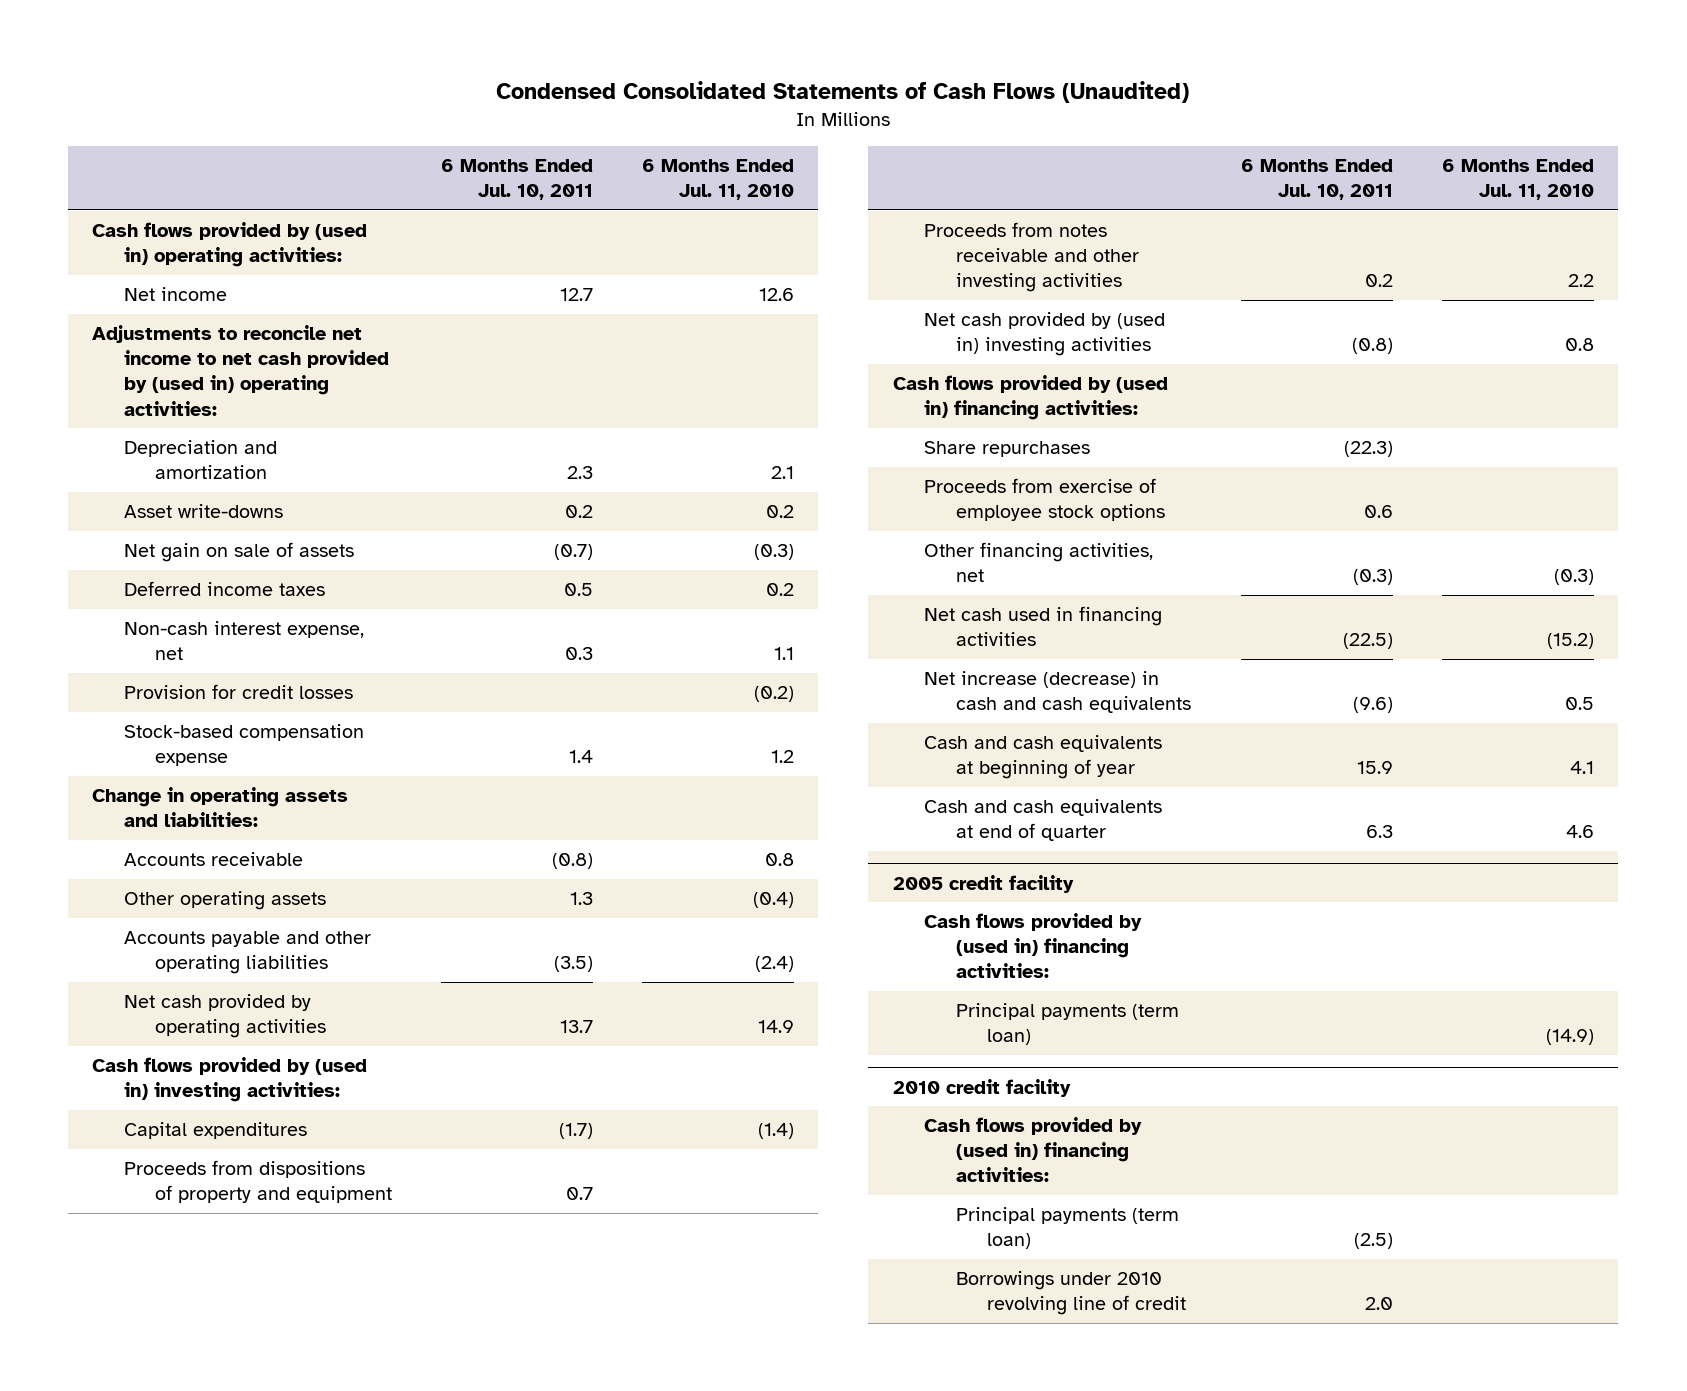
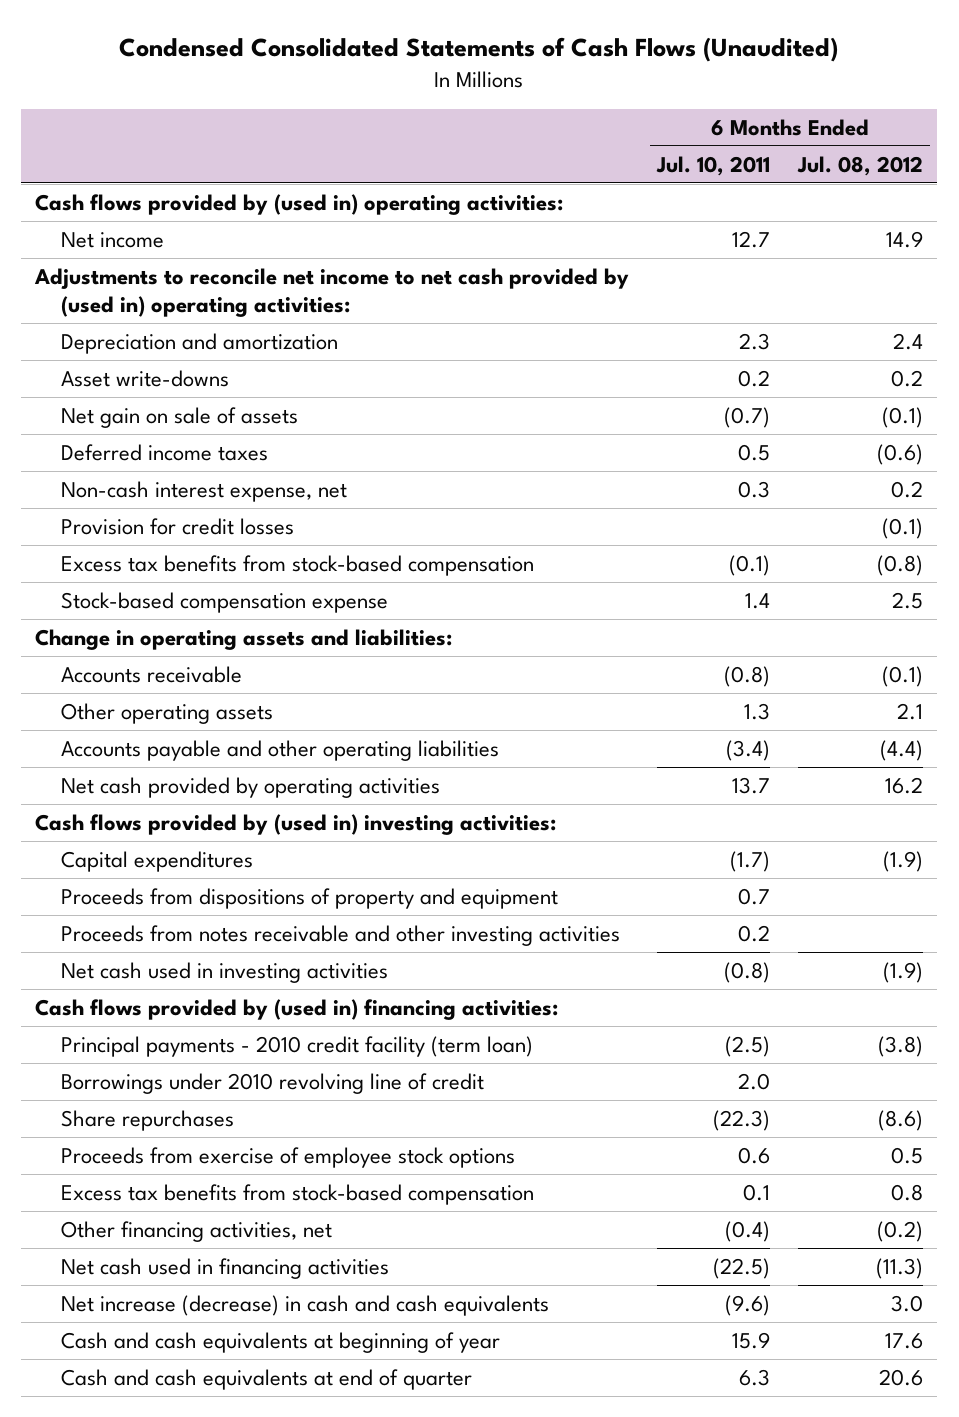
[641,159,794,201] 6 Months Ended Jul. 11, 2010 -> none
none -> [797,155,924,176] Jul. 08, 2012
none -> [60,554,534,576] Excess tax benefits from stock-based compensation
[554,956,594,973] (3.5) -> [726,739,771,761] (3.4)
[924,312,1166,357] Net cash provided by (used in) investing activities -> [60,961,388,983] Net cash used in investing activities
none -> [60,1035,533,1057] Principal payments - 2010 credit facility (term loan)
none -> [60,1072,484,1094] Borrowings under 2010 revolving line of credit
none -> [60,1183,534,1205] Excess tax benefits from stock-based compensation
[1353,569,1394,586] (0.3) -> [725,1220,771,1242] (0.4)
[892,874,1074,893] 2005 credit facility -> none
[924,913,1143,979] Cash flows provided by (used in) financing activities: -> none
[955,1003,1179,1046] Principal payments (term loan) -> none
[892,1078,1071,1097] 2010 credit facility -> none
[924,1117,1143,1183] Cash flows provided by (used in) financing activities: -> none
[955,1207,1179,1250] Principal payments (term loan) -> none
[955,1271,1187,1316] Borrowings under 2010 revolving line of credit -> none

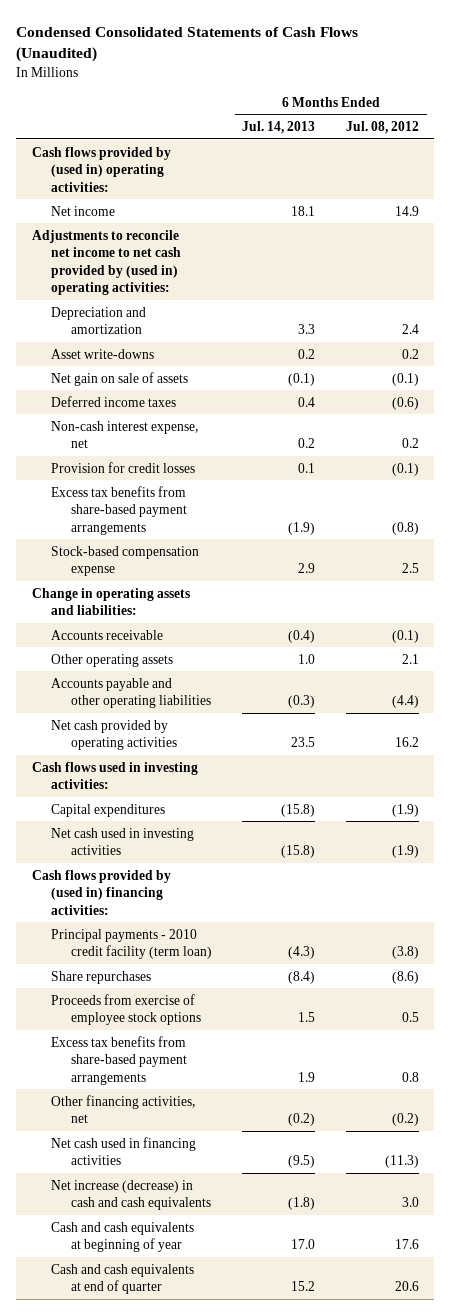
[656,155,771,176] Jul. 10, 2011 -> none
none -> [242,121,316,135] Jul. 14, 2013
[60,554,534,576] Excess tax benefits from stock-based compensation -> [51,485,187,535] Excess tax benefits from share-based payment arrangements
[35,813,557,835] Cash flows provided by (used in) investing activities: -> [31,761,198,790] Cash flows used in investing activities:
[60,887,558,909] Proceeds from dispositions of property and equipment -> none
[60,924,620,946] Proceeds from notes receivable and other investing activities -> none
[60,1072,484,1094] Borrowings under 2010 revolving line of credit -> none
[60,1183,534,1205] Excess tax benefits from stock-based compensation -> [51,1035,187,1085] Excess tax benefits from share-based payment arrangements

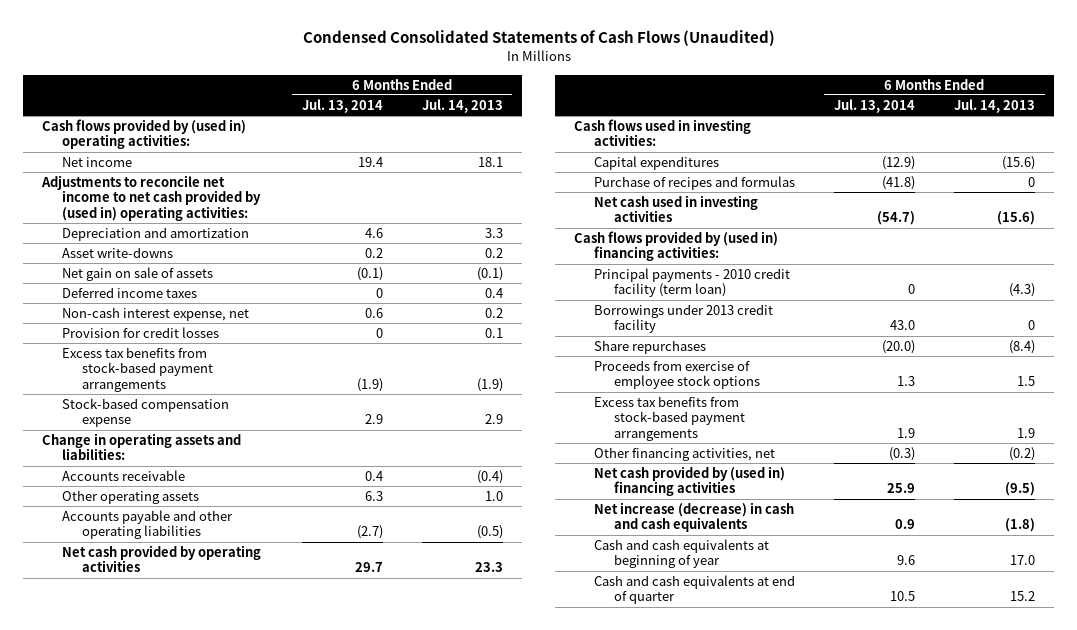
[345,121,419,135] Jul. 08, 2012 -> none
none -> [301,98,383,113] Jul. 13, 2014
[51,485,187,535] Excess tax benefits from share-based payment arrangements -> [61,346,213,392] Excess tax benefits from stock-based payment arrangements
[288,695,316,709] (0.3) -> [476,525,503,540] (0.5)
[291,737,316,748] 23.5 -> [474,562,503,573] 23.3
[281,803,316,817] (15.8) -> [1001,155,1035,170] (15.6)
none -> [594,175,796,190] Purchase of recipes and formulas
[281,845,316,859] (15.8) -> [996,211,1035,226] (15.6)
none -> [594,303,774,334] Borrowings under 2013 credit facility
[51,1035,187,1085] Excess tax benefits from share-based payment arrangements -> [594,395,745,441] Excess tax benefits from stock-based payment arrangements
[51,1136,197,1166] Net cash used in financing activities -> [594,465,786,497] Net cash provided by (used in) financing activities

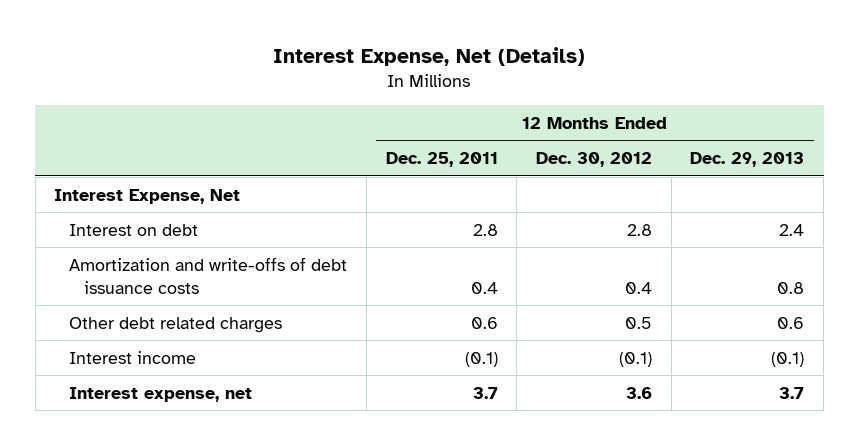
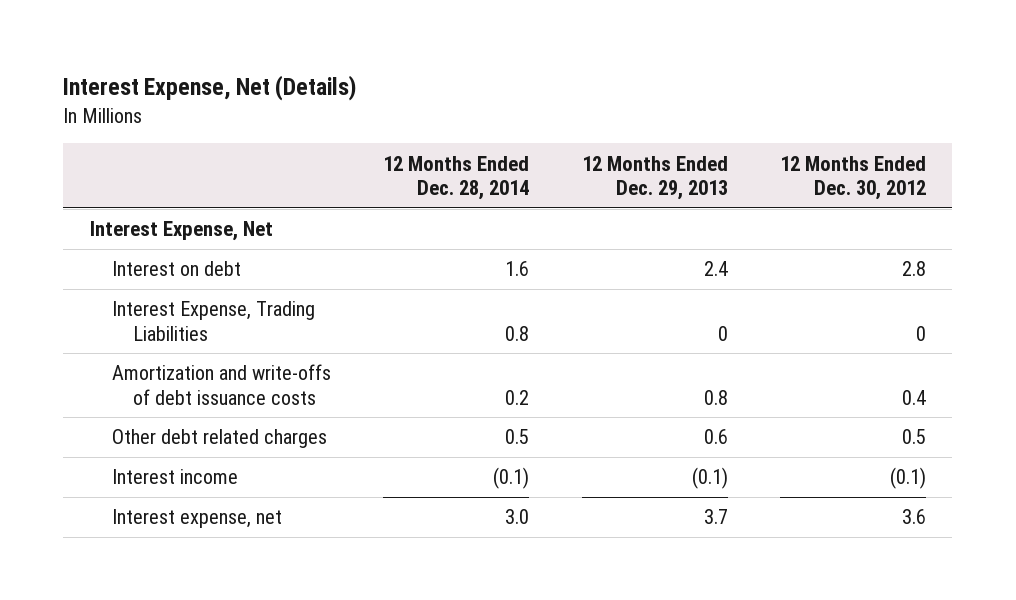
[385,151,498,167] Dec. 25, 2011 -> none
none -> [383,155,530,201] 12 Months Ended Dec. 28, 2014
none -> [111,301,315,341] Interest Expense, Trading Liabilities

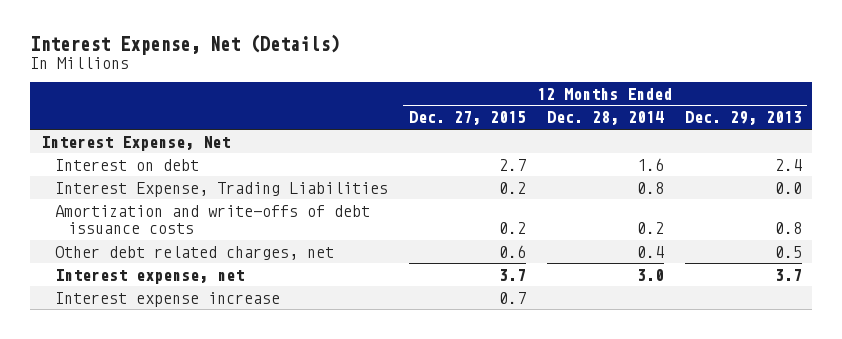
[780,155,927,201] 12 Months Ended Dec. 30, 2012 -> none
none -> [408,111,526,126] Dec. 27, 2015
[717,325,728,341] 0 -> [774,181,802,194] 0.0
[111,469,238,485] Interest income -> none
[111,429,327,449] Other debt related charges -> [54,245,334,260] Other debt related charges, net
[505,429,530,445] 0.5 -> [636,245,664,258] 0.4
[703,429,728,445] 0.6 -> [774,245,802,258] 0.5
none -> [54,291,280,307] Interest expense increase

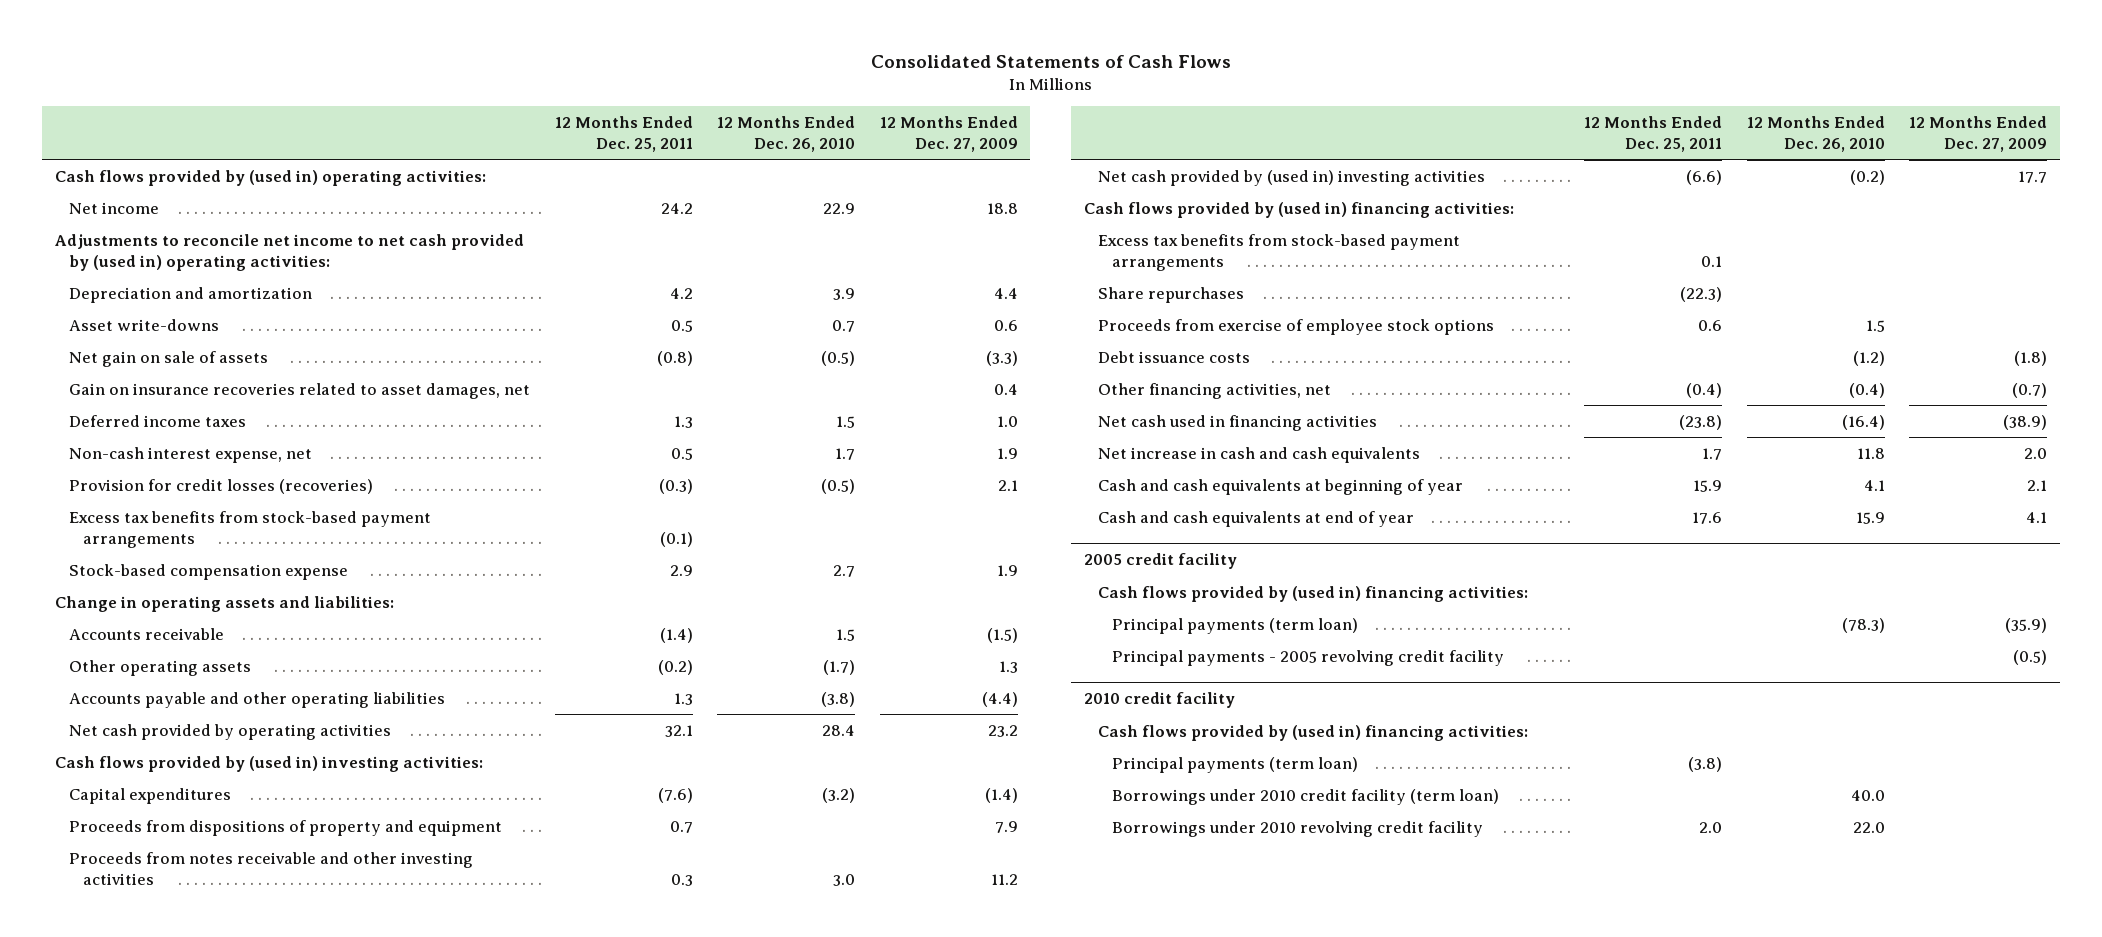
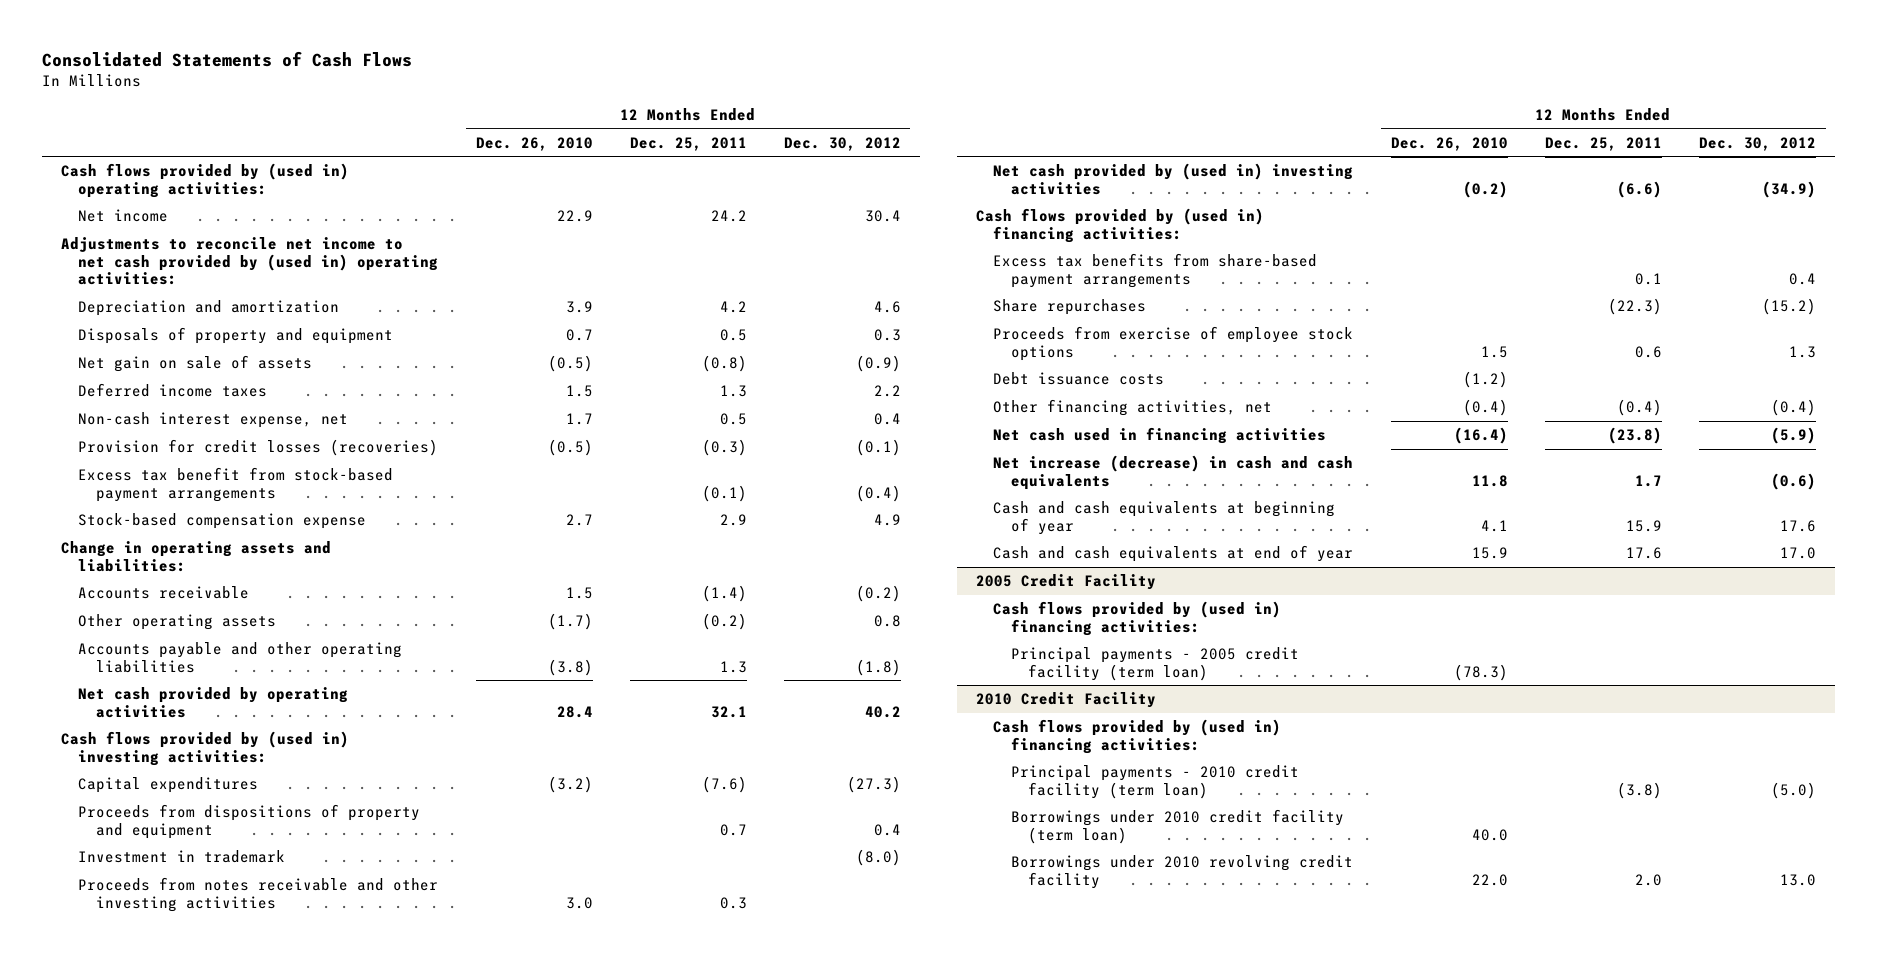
[880,116,1019,152] 12 Months Ended Dec. 27, 2009 -> none
none -> [784,136,902,151] Dec. 30, 2012
[68,318,219,331] Asset write-downs -> [78,327,394,345] Disposals of property and equipment
[68,382,530,399] Gain on insurance recoveries related to asset damages, net -> none
[68,510,431,548] Excess tax benefits from stock-based payment arrangements -> [78,467,394,502] Excess tax benefit from stock-based payment arrangements
none -> [78,850,286,864] Investment in trademark
[1098,233,1461,271] Excess tax benefits from stock-based payment arrangements -> [993,253,1318,288] Excess tax benefits from share-based payment arrangements
[1098,446,1421,463] Net increase in cash and cash equivalents -> [993,455,1354,490] Net increase (decrease) in cash and cash equivalents
[1083,553,1237,570] 2005 credit facility -> [975,574,1156,591] 2005 Credit Facility
[1112,649,1505,666] Principal payments - 2005 revolving credit facility -> none
[1112,617,1359,634] Principal payments (term loan) -> [1010,647,1299,681] Principal payments - 2005 credit facility (term loan)
[1083,692,1235,709] 2010 credit facility -> [975,692,1156,709] 2010 Credit Facility
[1112,756,1359,773] Principal payments (term loan) -> [1010,765,1299,799] Principal payments - 2010 credit facility (term loan)

